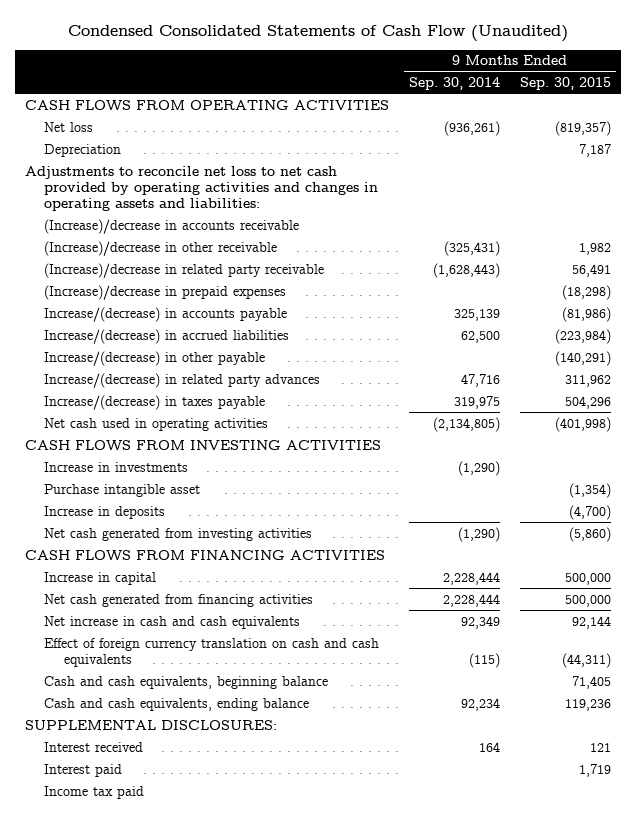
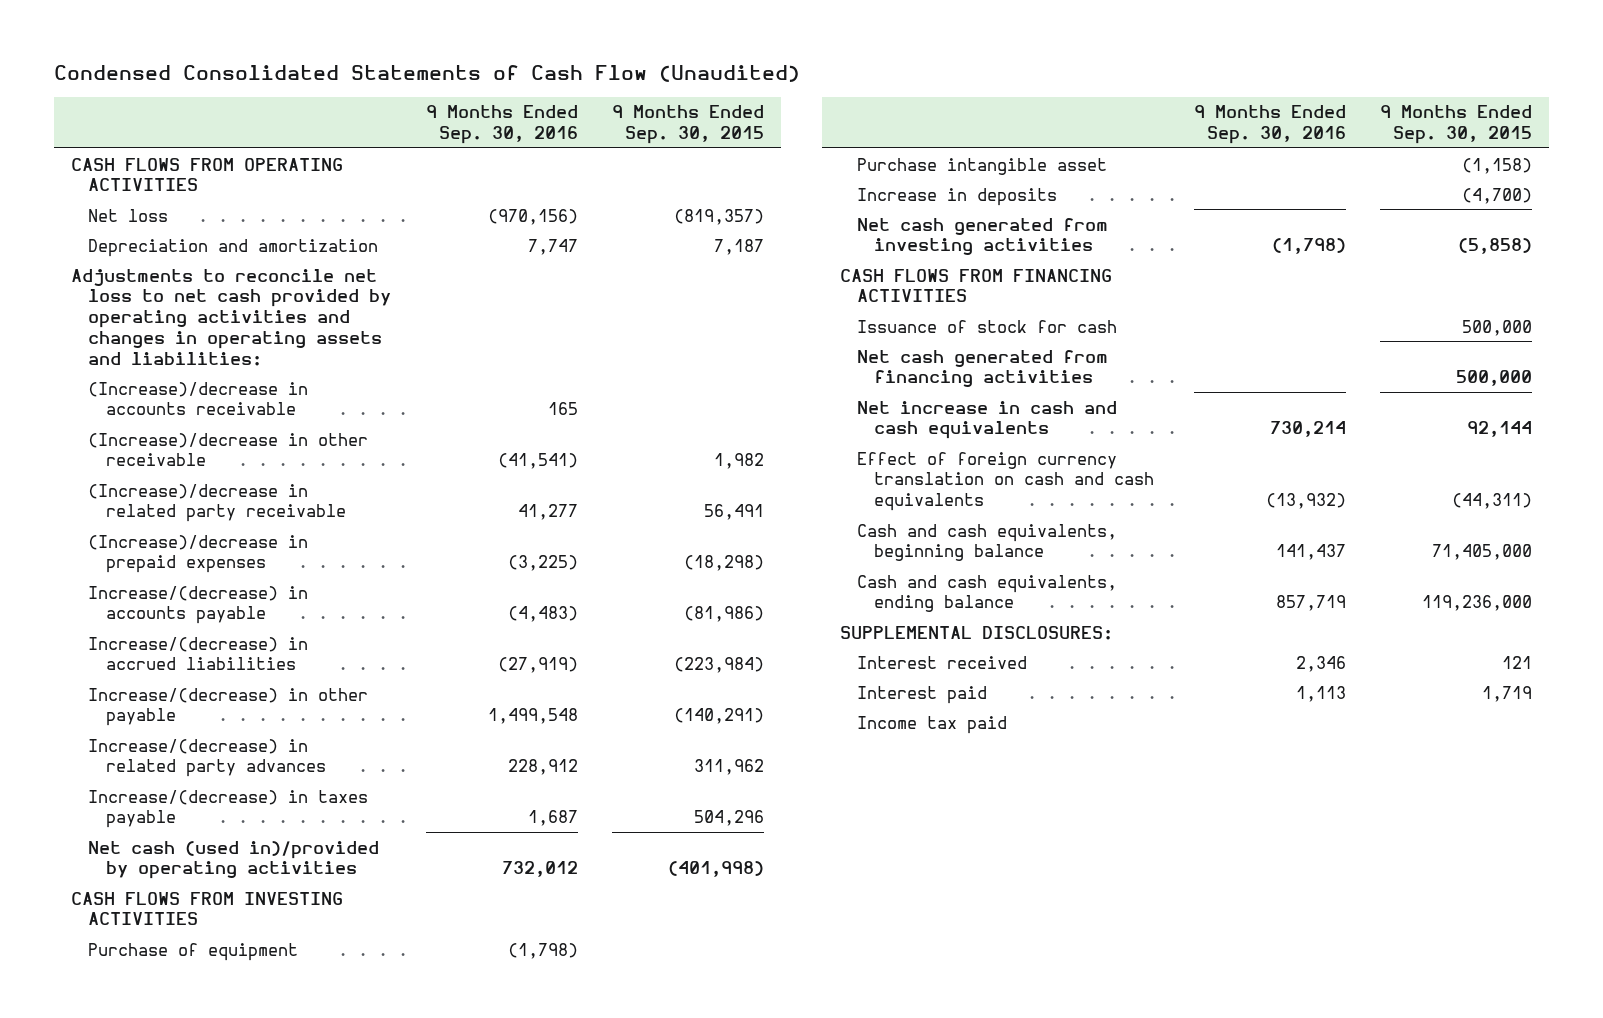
[408,76,500,90] Sep. 30, 2014 -> none
none -> [425,105,578,144] 9 Months Ended Sep. 30, 2016
[44,143,122,157] Depreciation -> [88,238,379,257] Depreciation and amortization
[44,417,269,431] Net cash used in operating activities -> [88,840,380,880] Net cash (used in)/provided by operating activities
[44,461,189,472] Increase in investments -> none
none -> [88,942,299,961] Purchase of equipment
[568,482,611,498] (1,354) -> [1462,157,1533,174] (1,158)
[568,526,611,542] (5,860) -> [1458,238,1533,255] (5,858)
[44,571,157,585] Increase in capital -> none
none -> [856,319,1117,333] Issuance of stock for cash
[571,675,611,689] 71,405 -> [1432,544,1533,561] 71,405,000
[564,698,611,711] 119,236 -> [1422,595,1533,612] 119,236,000

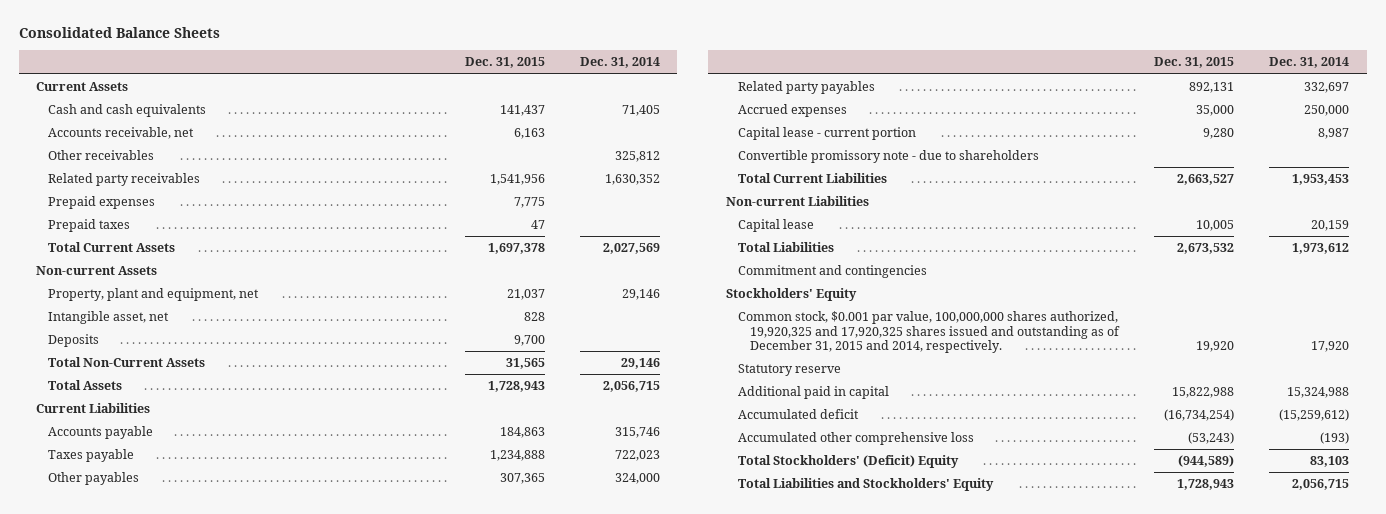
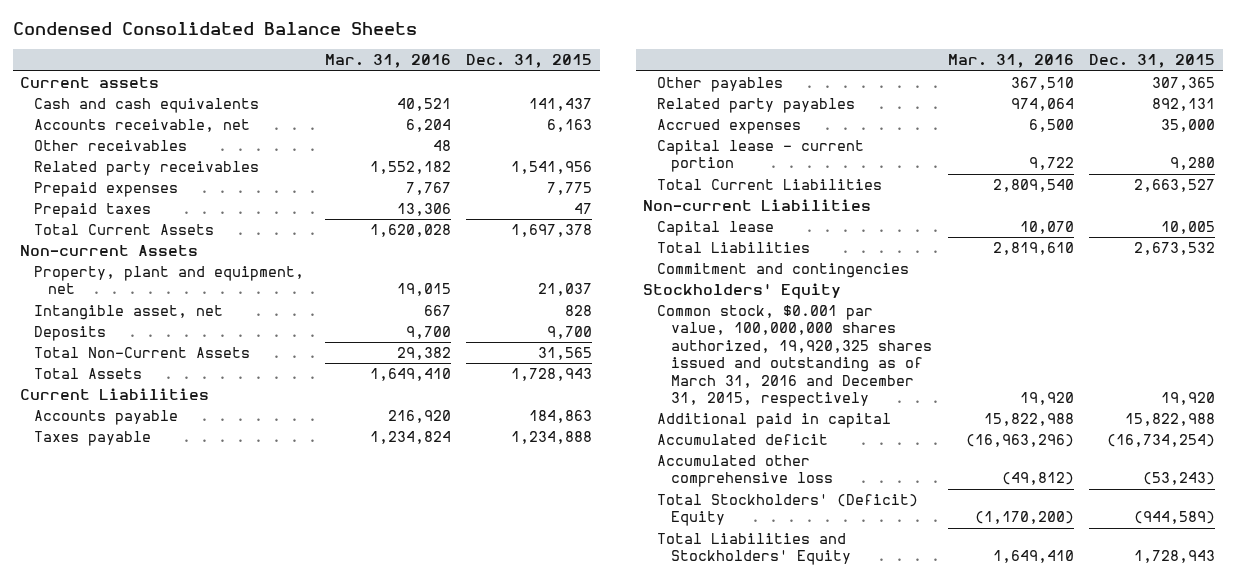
[18,26,220,38] Consolidated Balance Sheets -> [12,22,417,36] Condensed Consolidated Balance Sheets
[579,57,660,69] Dec. 31, 2014 -> none
none -> [324,54,451,69] Mar. 31, 2016
[36,82,129,92] Current Assets -> [20,77,160,89] Current assets
[737,150,1039,164] Convertible promissory note - due to shareholders -> none
[737,364,841,377] Statutory reserve -> none
[737,311,1120,354] Common stock, $0.001 par value, 100,000,000 shares authorized, 19,920,325 and 17,920,325 shares issued and outstanding as of December 31, 2015 and 2014, respectively. -> [657,305,933,407] Common stock, $0.001 par value, 100,000,000 shares authorized, 19,920,325 shares issued and outstanding as of March 31, 2016 and December 31, 2015, respectively

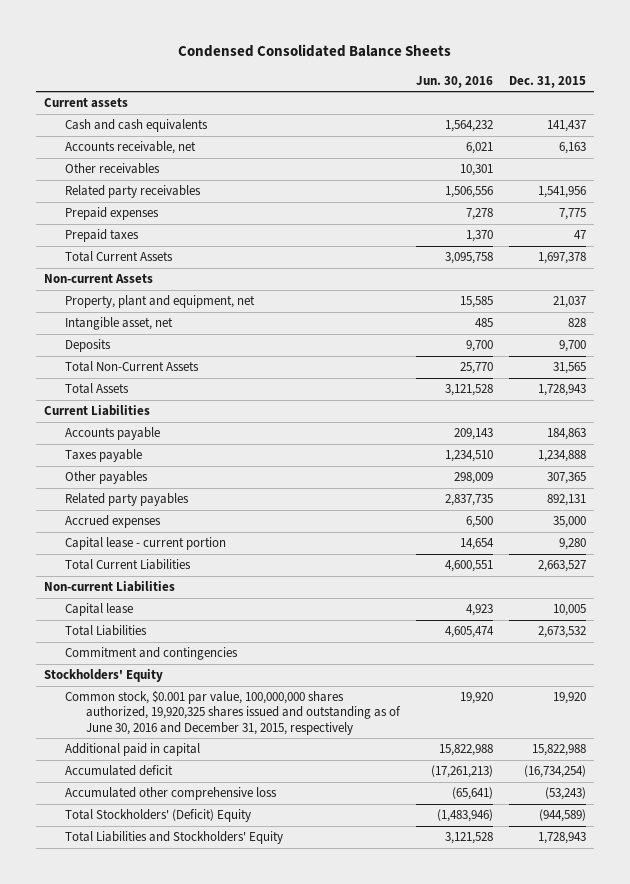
[324,54,451,69] Mar. 31, 2016 -> none
none -> [415,75,493,88] Jun. 30, 2016
[657,305,933,407] Common stock, $0.001 par value, 100,000,000 shares authorized, 19,920,325 shares issued and outstanding as of March 31, 2016 and December 31, 2015, respectively -> [64,690,401,735] Common stock, $0.001 par value, 100,000,000 shares authorized, 19,920,325 shares issued and outstanding as of June 30, 2016 and December 31, 2015, respectively

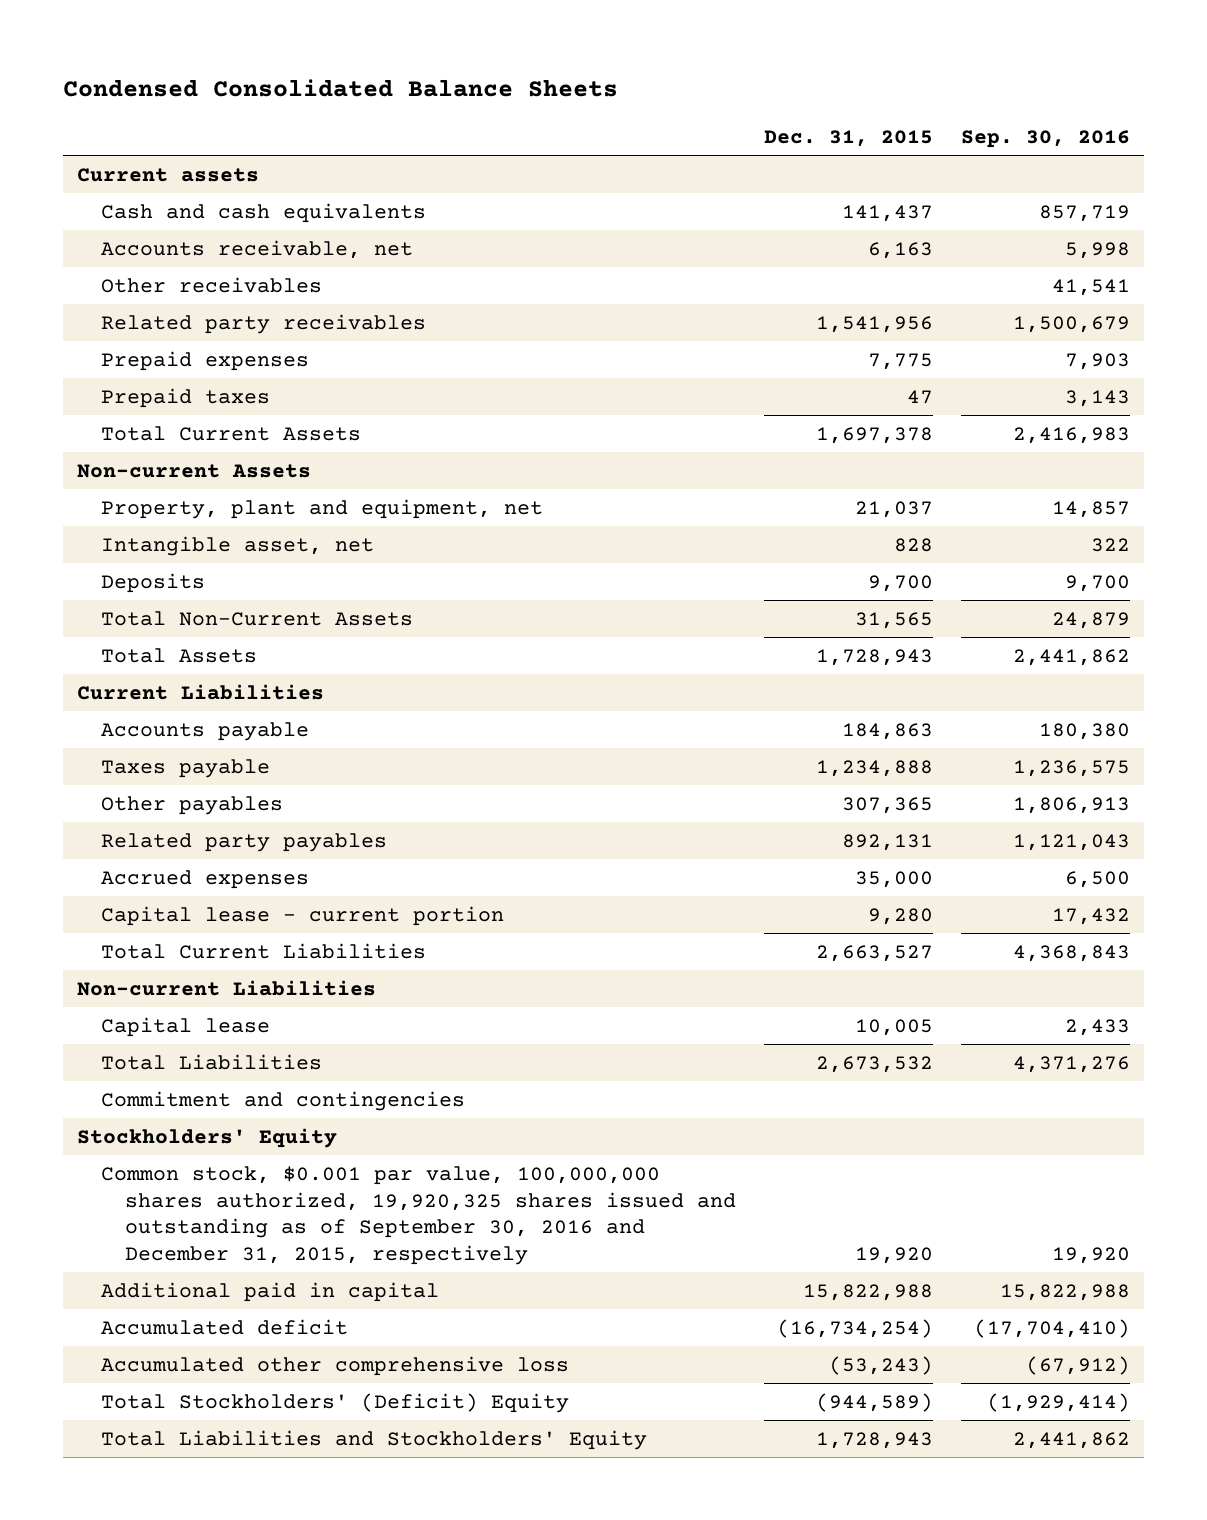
[415,75,493,88] Jun. 30, 2016 -> none
none -> [961,130,1131,149] Sep. 30, 2016
[64,690,401,735] Common stock, $0.001 par value, 100,000,000 shares authorized, 19,920,325 shares issued and outstanding as of June 30, 2016 and December 31, 2015, respectively -> [101,1165,737,1265] Common stock, $0.001 par value, 100,000,000 shares authorized, 19,920,325 shares issued and outstanding as of September 30, 2016 and December 31, 2015, respectively

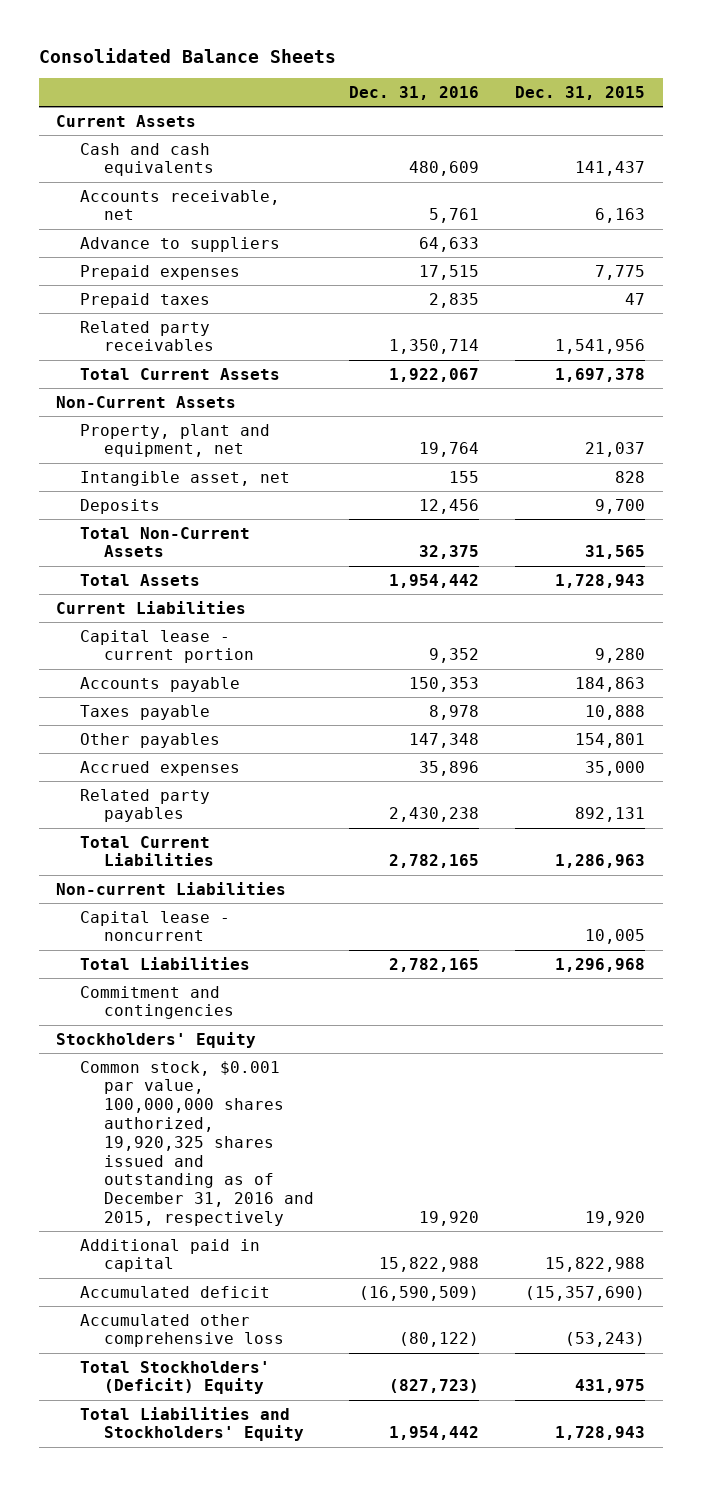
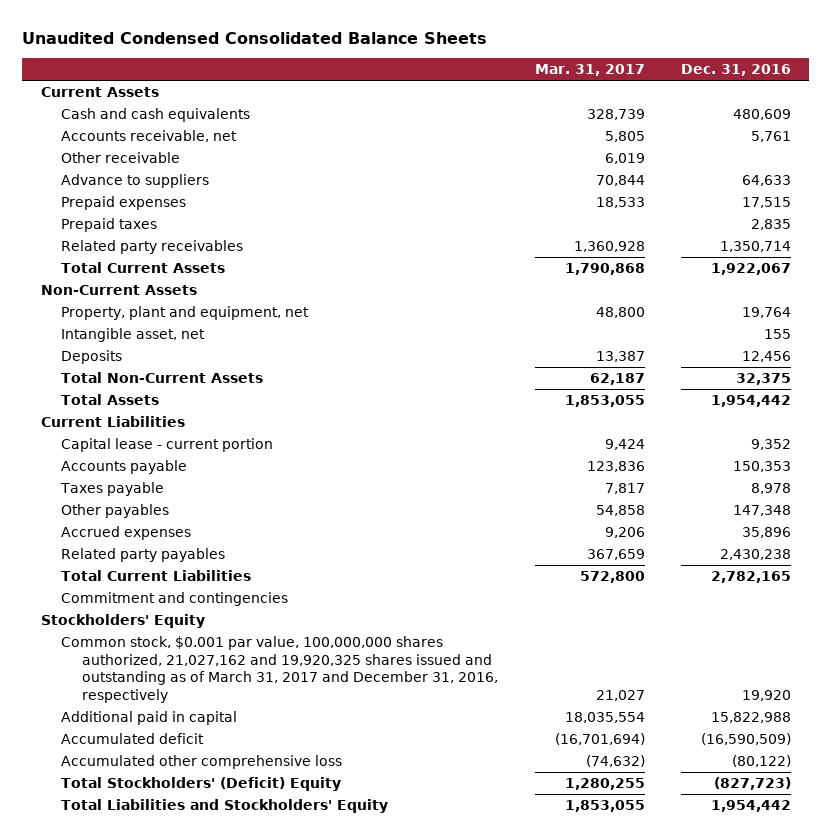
[38,47,336,63] Consolidated Balance Sheets -> [22,32,488,45] Unaudited Condensed Consolidated Balance Sheets
[514,86,645,101] Dec. 31, 2015 -> none
none -> [534,64,645,77] Mar. 31, 2017
none -> [61,152,181,164] Other receivable
[56,881,287,895] Non-current Liabilities -> none
[80,910,231,942] Capital lease - noncurrent -> none
[80,956,251,970] Total Liabilities -> none
[80,1060,314,1226] Common stock, $0.001 par value, 100,000,000 shares authorized, 19,920,325 shares issued and outstanding as of December 31, 2016 and 2015, respectively -> [61,636,499,703] Common stock, $0.001 par value, 100,000,000 shares authorized, 21,027,162 and 19,920,325 shares issued and outstanding as of March 31, 2017 and December 31, 2016, respectively

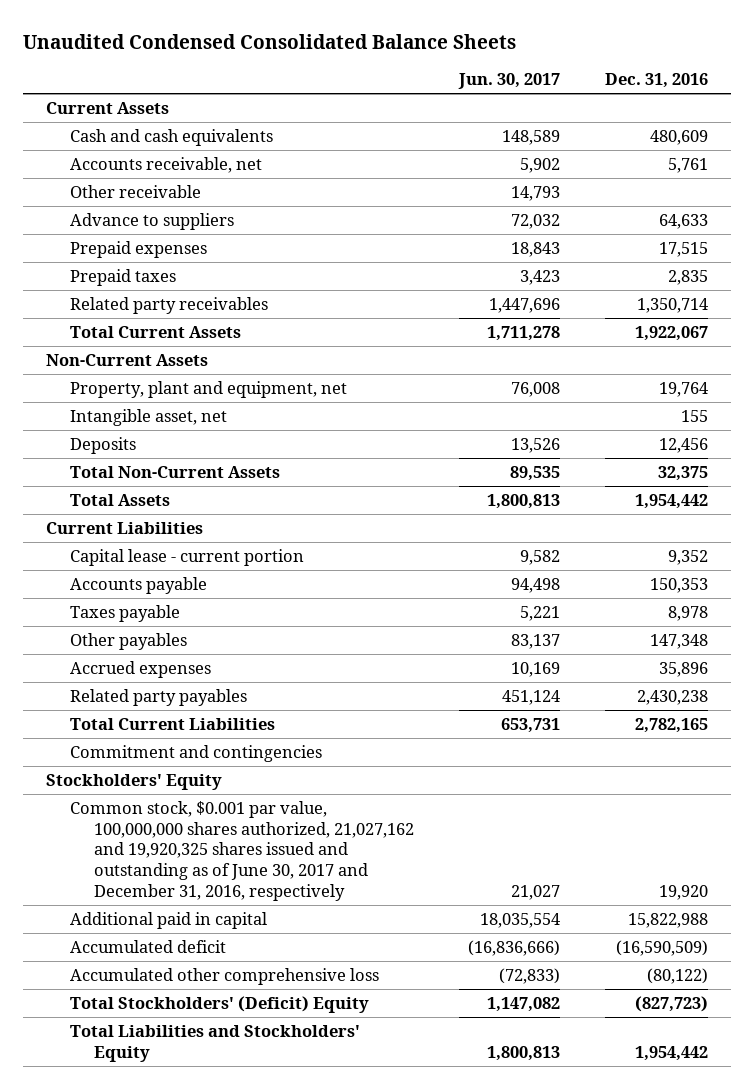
[534,64,645,77] Mar. 31, 2017 -> none
none -> [458,73,561,90] Jun. 30, 2017
[61,636,499,703] Common stock, $0.001 par value, 100,000,000 shares authorized, 21,027,162 and 19,920,325 shares issued and outstanding as of March 31, 2017 and December 31, 2016, respectively -> [69,800,415,901] Common stock, $0.001 par value, 100,000,000 shares authorized, 21,027,162 and 19,920,325 shares issued and outstanding as of June 30, 2017 and December 31, 2016, respectively

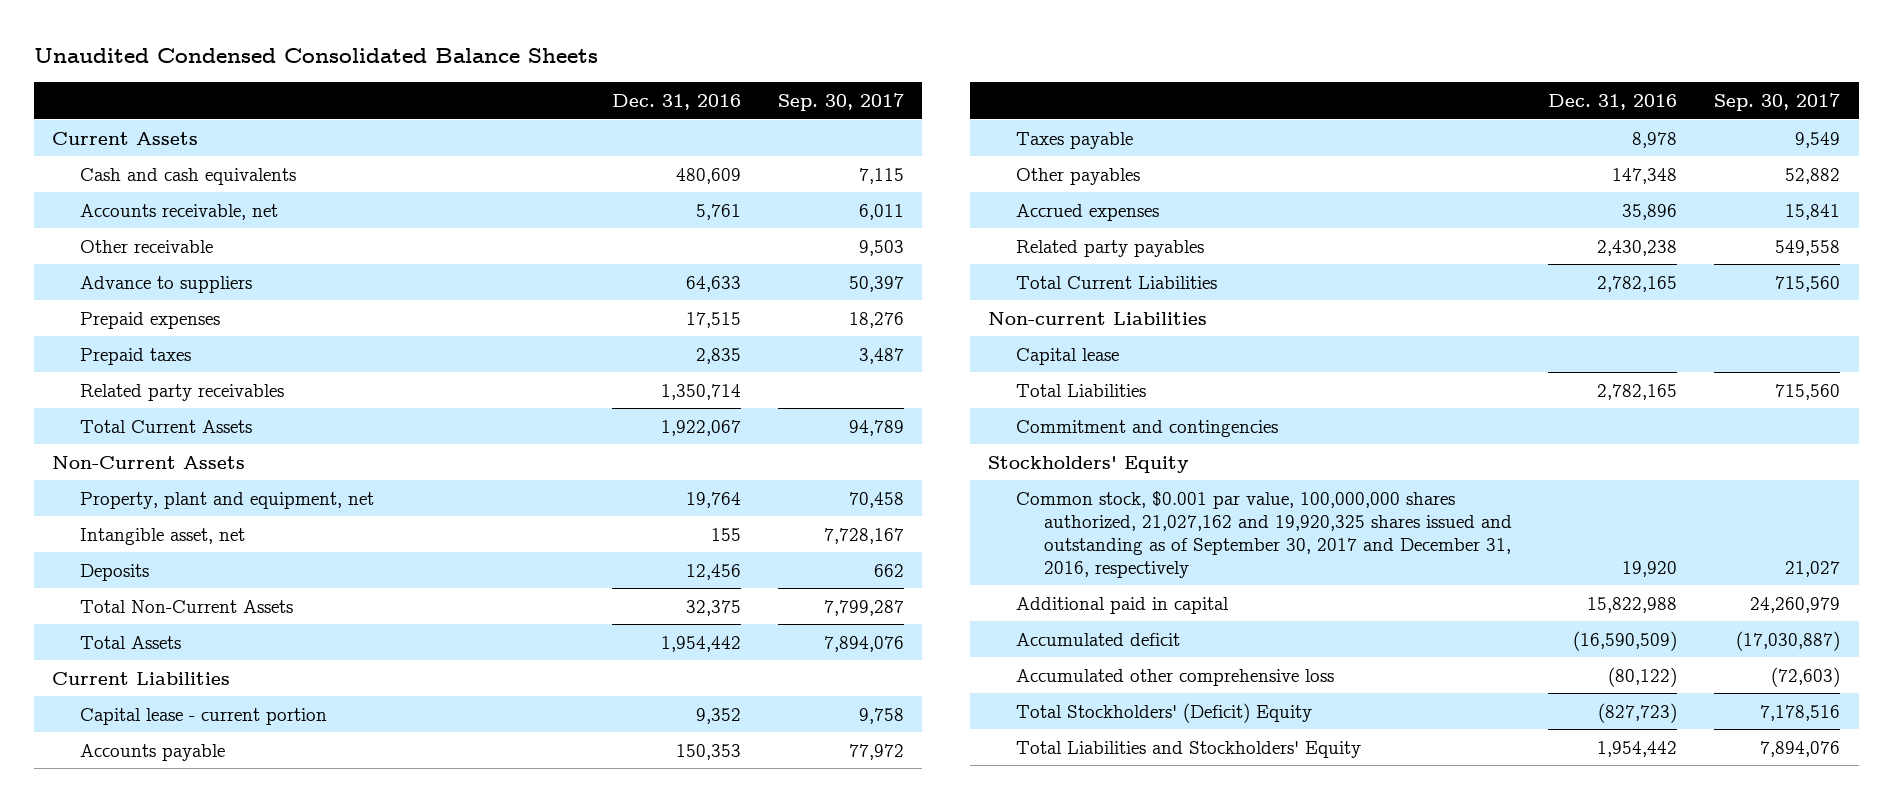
[458,73,561,90] Jun. 30, 2017 -> none
none -> [778,93,905,112] Sep. 30, 2017
none -> [988,311,1208,325] Non-current Liabilities
none -> [1016,347,1120,365] Capital lease
none -> [1016,383,1147,397] Total Liabilities
[69,800,415,901] Common stock, $0.001 par value, 100,000,000 shares authorized, 21,027,162 and 19,920,325 shares issued and outstanding as of June 30, 2017 and December 31, 2016, respectively -> [1016,490,1512,578] Common stock, $0.001 par value, 100,000,000 shares authorized, 21,027,162 and 19,920,325 shares issued and outstanding as of September 30, 2017 and December 31, 2016, respectively

